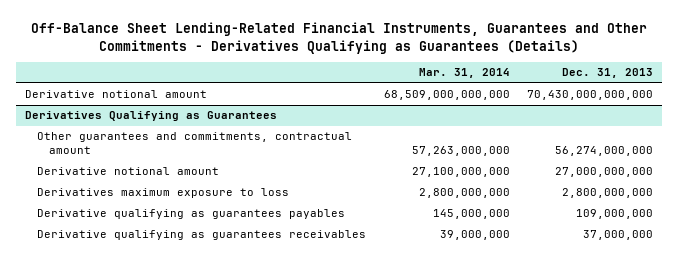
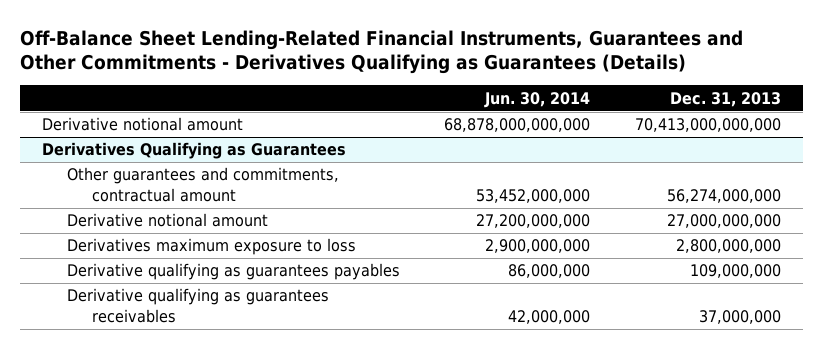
[418,68,510,79] Mar. 31, 2014 -> none
none -> [484,91,591,108] Jun. 30, 2014
[527,90,654,101] 70,430,000,000,000 -> [634,118,781,133] 70,413,000,000,000

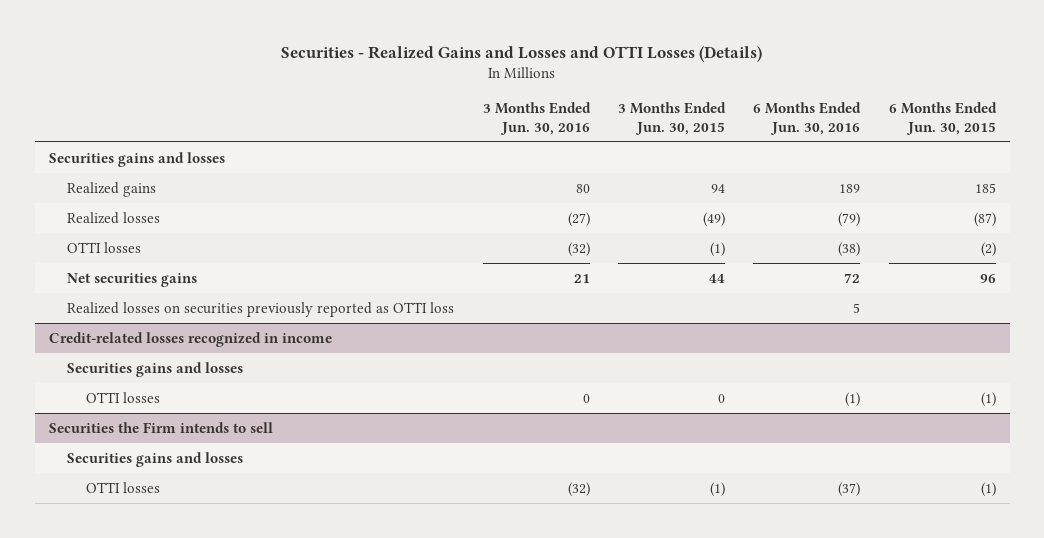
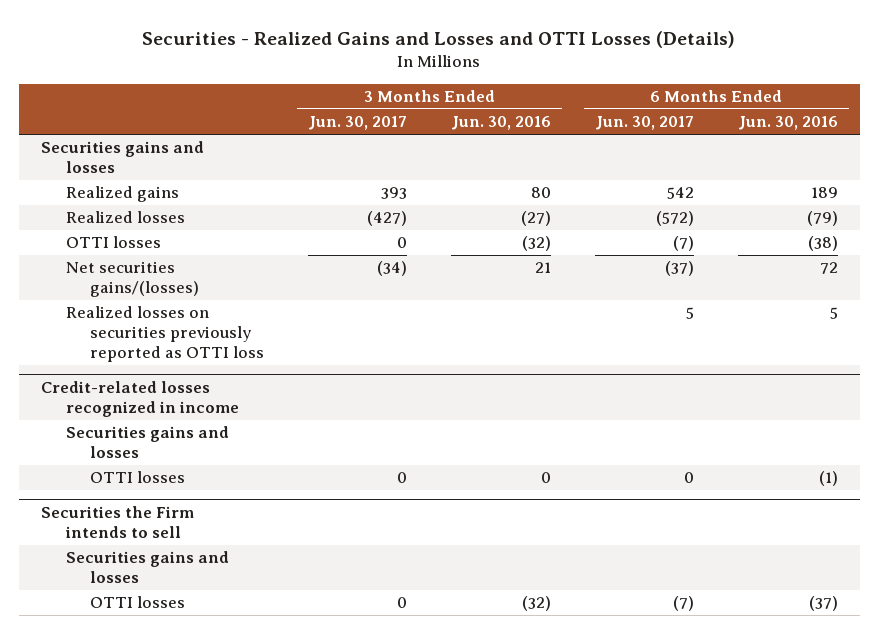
[617,101,726,135] 3 Months Ended Jun. 30, 2015 -> none
[888,101,997,135] 6 Months Ended Jun. 30, 2015 -> none
none -> [308,116,408,131] Jun. 30, 2017
none -> [594,116,694,131] Jun. 30, 2017
[67,272,198,287] Net securities gains -> [65,261,200,298] Net securities gains/(losses)

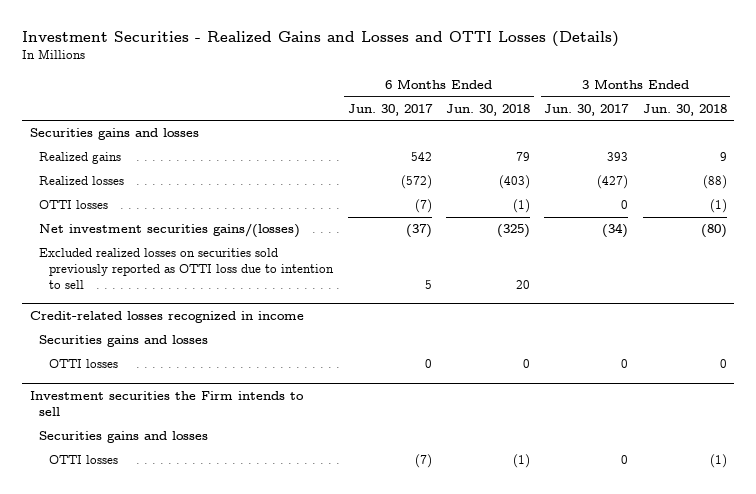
[142,30,736,48] Securities - Realized Gains and Losses and OTTI Losses (Details) -> [22,31,620,48] Investment Securities - Realized Gains and Losses and OTTI Losses (Details)
[451,116,552,131] Jun. 30, 2016 -> none
[737,116,838,131] Jun. 30, 2016 -> none
none -> [445,103,530,116] Jun. 30, 2018
none -> [642,103,727,116] Jun. 30, 2018
[65,261,200,298] Net securities gains/(losses) -> [39,223,301,239] Net investment securities gains/(losses)
[65,306,265,363] Realized losses on securities previously reported as OTTI loss -> [39,248,335,289] Excluded realized losses on securities sold previously reported as OTTI loss due to intention to sell
[41,506,195,539] Securities the Firm intends to sell -> [29,391,304,416] Investment securities the Firm intends to sell

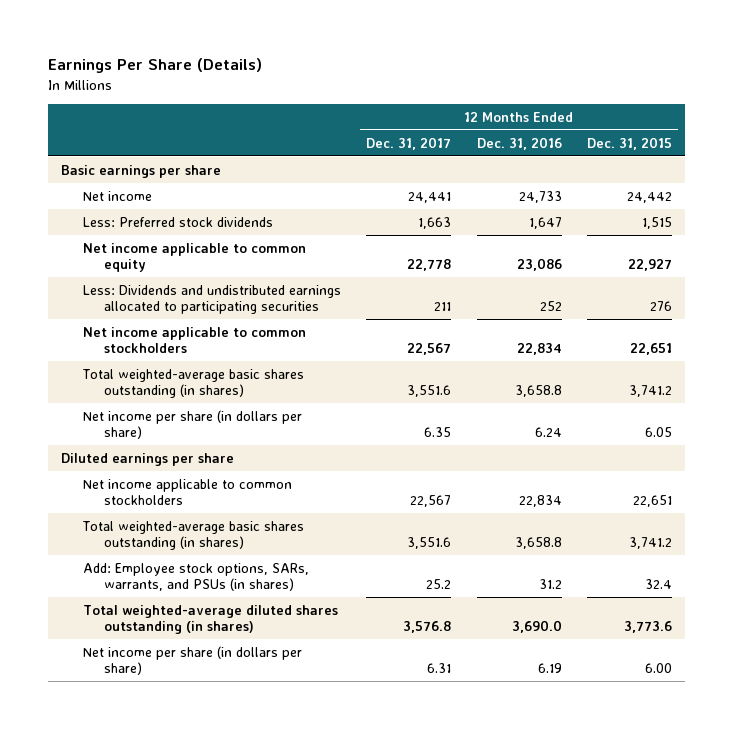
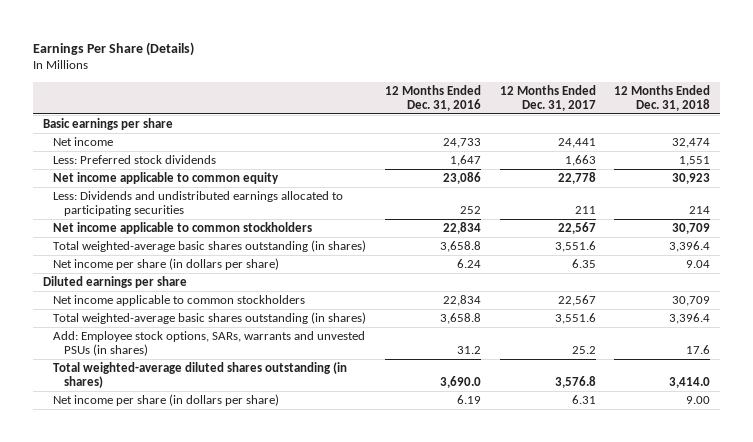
[587,136,673,150] Dec. 31, 2015 -> none
none -> [614,84,711,112] 12 Months Ended Dec. 31, 2018
[82,562,309,592] Add: Employee stock options, SARs, warrants, and PSUs (in shares) -> [53,330,366,357] Add: Employee stock options, SARs, warrants and unvested PSUs (in shares)

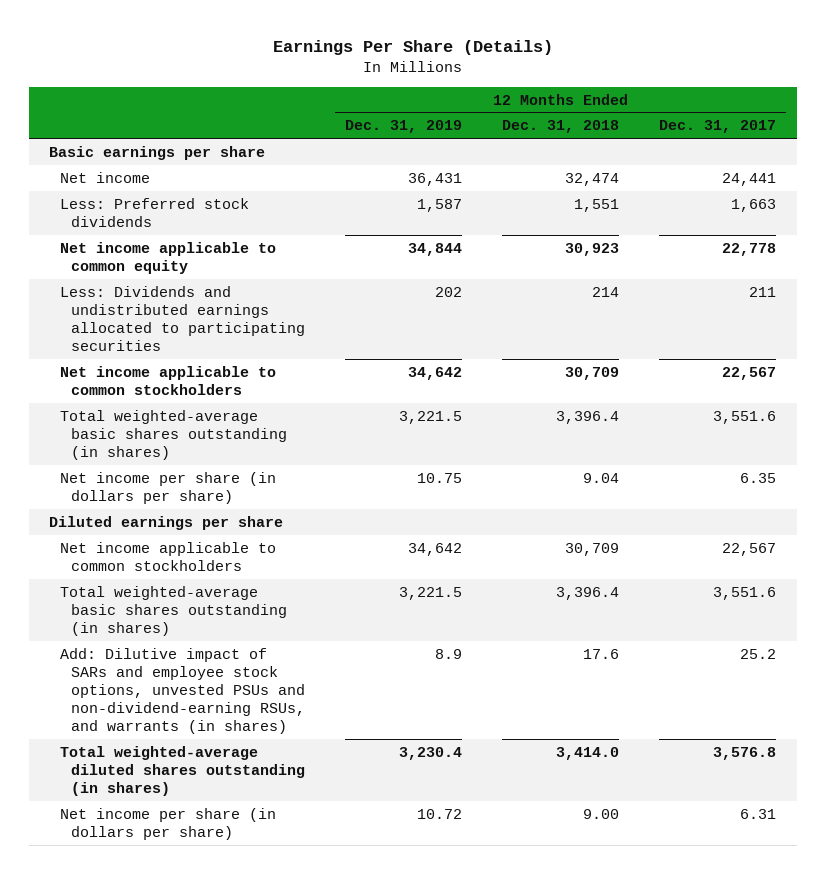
[384,84,481,112] 12 Months Ended Dec. 31, 2016 -> none
none -> [344,120,462,134] Dec. 31, 2019
[53,330,366,357] Add: Employee stock options, SARs, warrants and unvested PSUs (in shares) -> [59,647,305,735] Add: Dilutive impact of SARs and employee stock options, unvested PSUs and non-dividend-earning RSUs, and warrants (in shares)

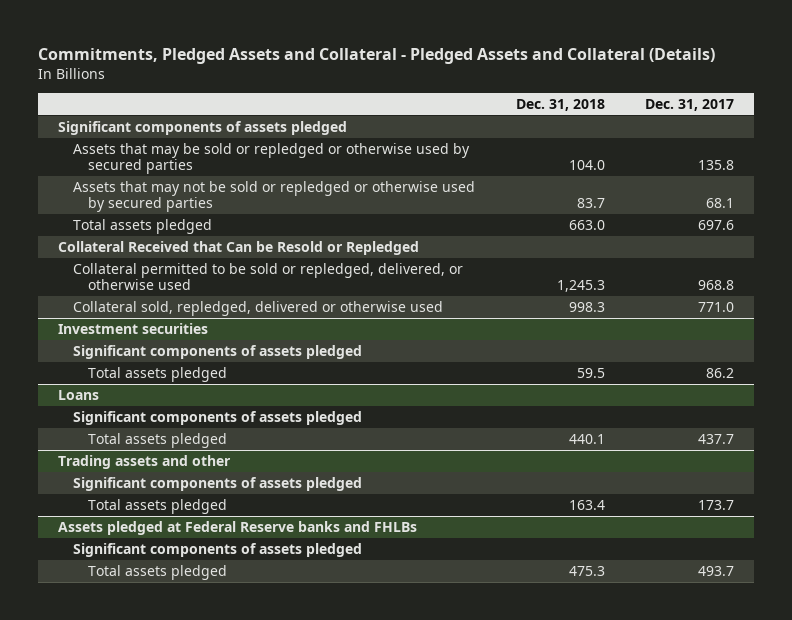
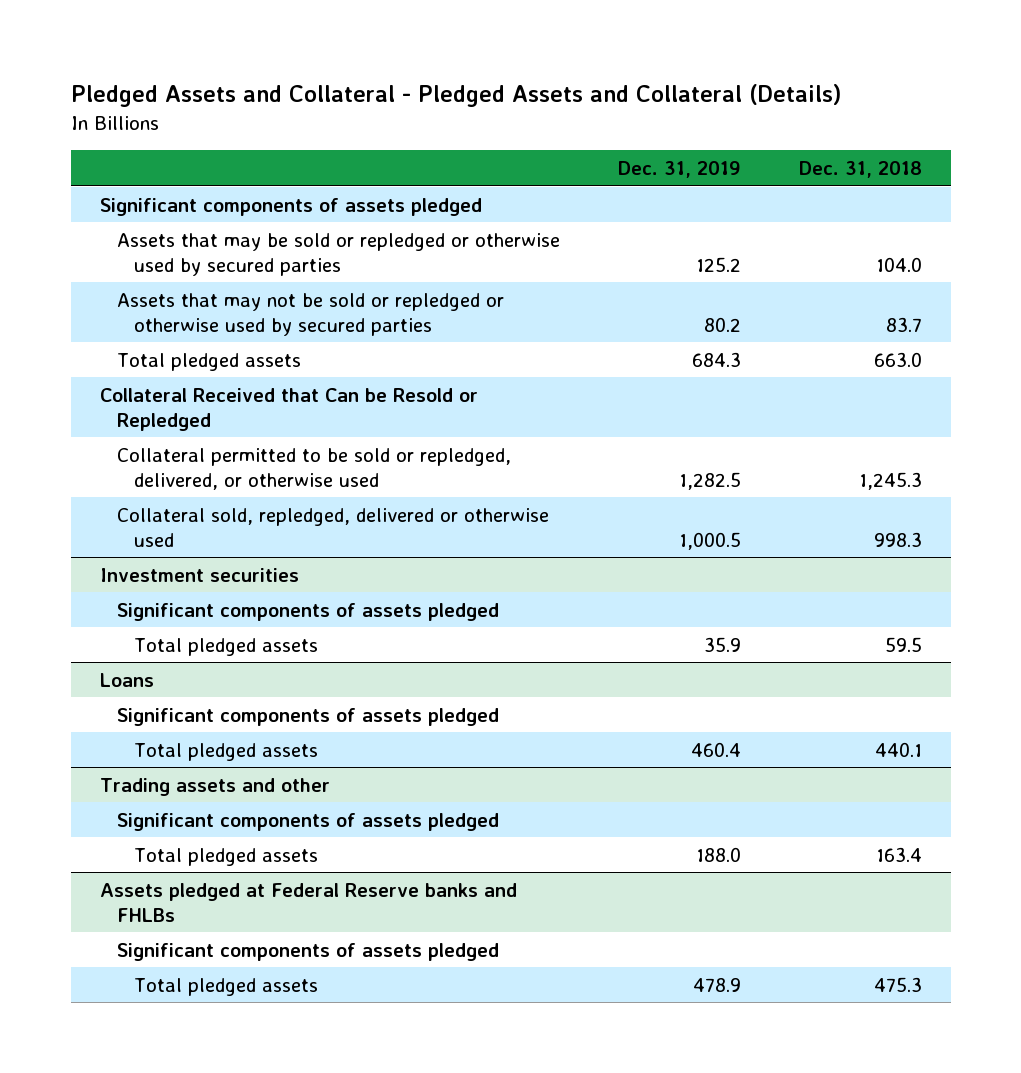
[38,48,716,65] Commitments, Pledged Assets and Collateral - Pledged Assets and Collateral (Details) -> [70,84,841,108] Pledged Assets and Collateral - Pledged Assets and Collateral (Details)
[645,99,735,112] Dec. 31, 2017 -> none
none -> [617,161,741,179] Dec. 31, 2019
[73,218,213,234] Total assets pledged -> [116,352,301,371] Total pledged assets
[88,366,228,382] Total assets pledged -> [133,637,318,656] Total pledged assets
[88,432,228,448] Total assets pledged -> [133,742,318,761] Total pledged assets
[88,498,228,514] Total assets pledged -> [133,847,318,866] Total pledged assets
[88,564,228,580] Total assets pledged -> [133,977,318,996] Total pledged assets

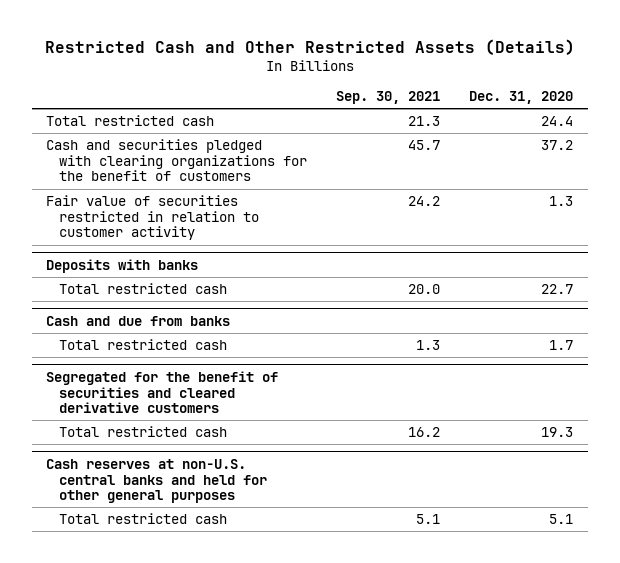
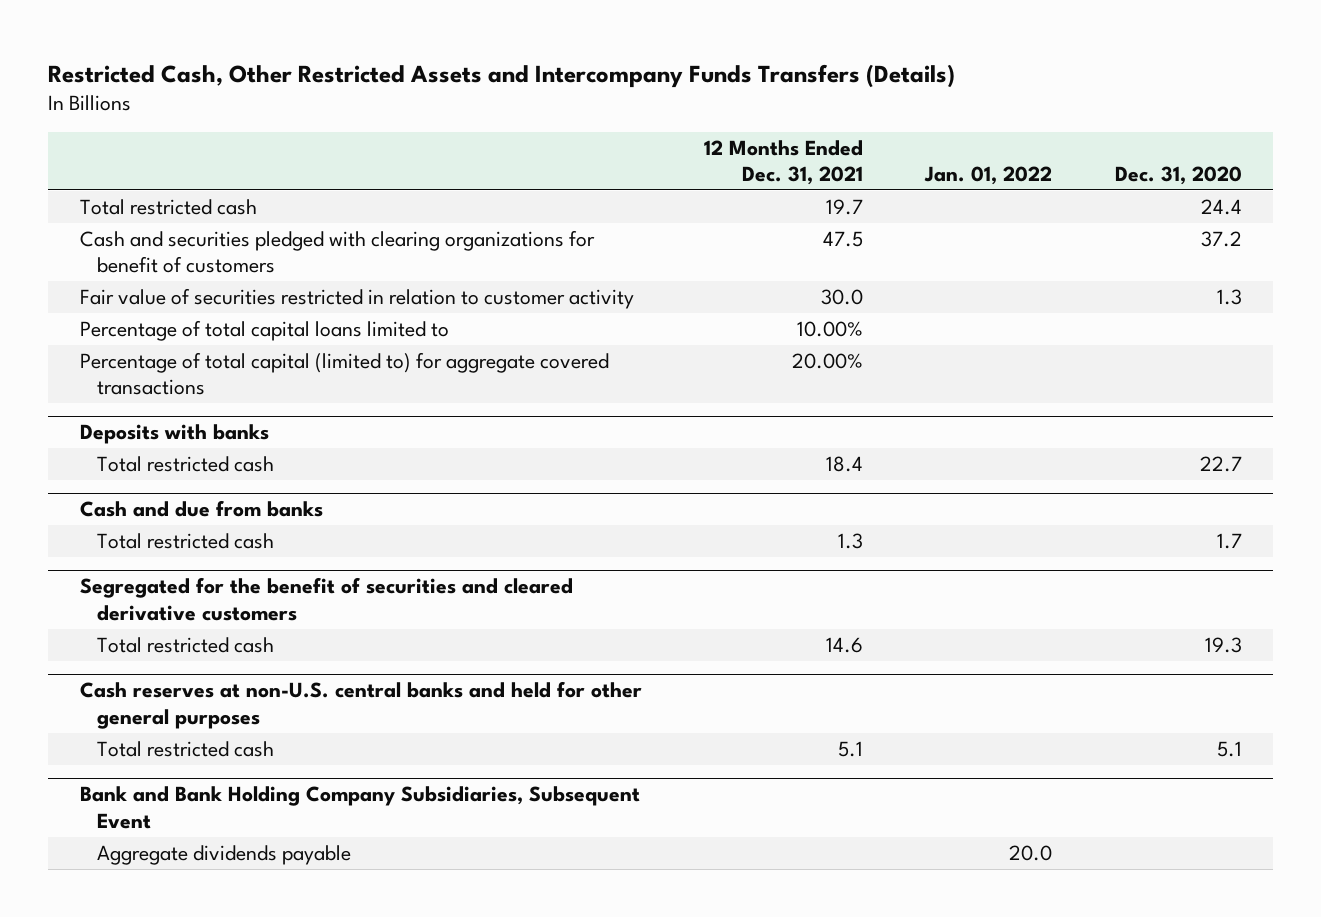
[44,38,575,55] Restricted Cash and Other Restricted Assets (Details) -> [48,63,956,88] Restricted Cash, Other Restricted Assets and Intercompany Funds Transfers (Details)
[336,91,441,105] Sep. 30, 2021 -> none
none -> [703,139,863,186] 12 Months Ended Dec. 31, 2021
none -> [924,166,1053,186] Jan. 01, 2022
[46,138,307,182] Cash and securities pledged with clearing organizations for the benefit of customers -> [79,230,595,274] Cash and securities pledged with clearing organizations for benefit of customers
none -> [79,320,449,342] Percentage of total capital loans limited to
none -> [79,352,609,396] Percentage of total capital (limited to) for aggregate covered transactions
none -> [79,786,640,829] Bank and Bank Holding Company Subsidiaries, Subsequent Event
none -> [96,845,351,866] Aggregate dividends payable

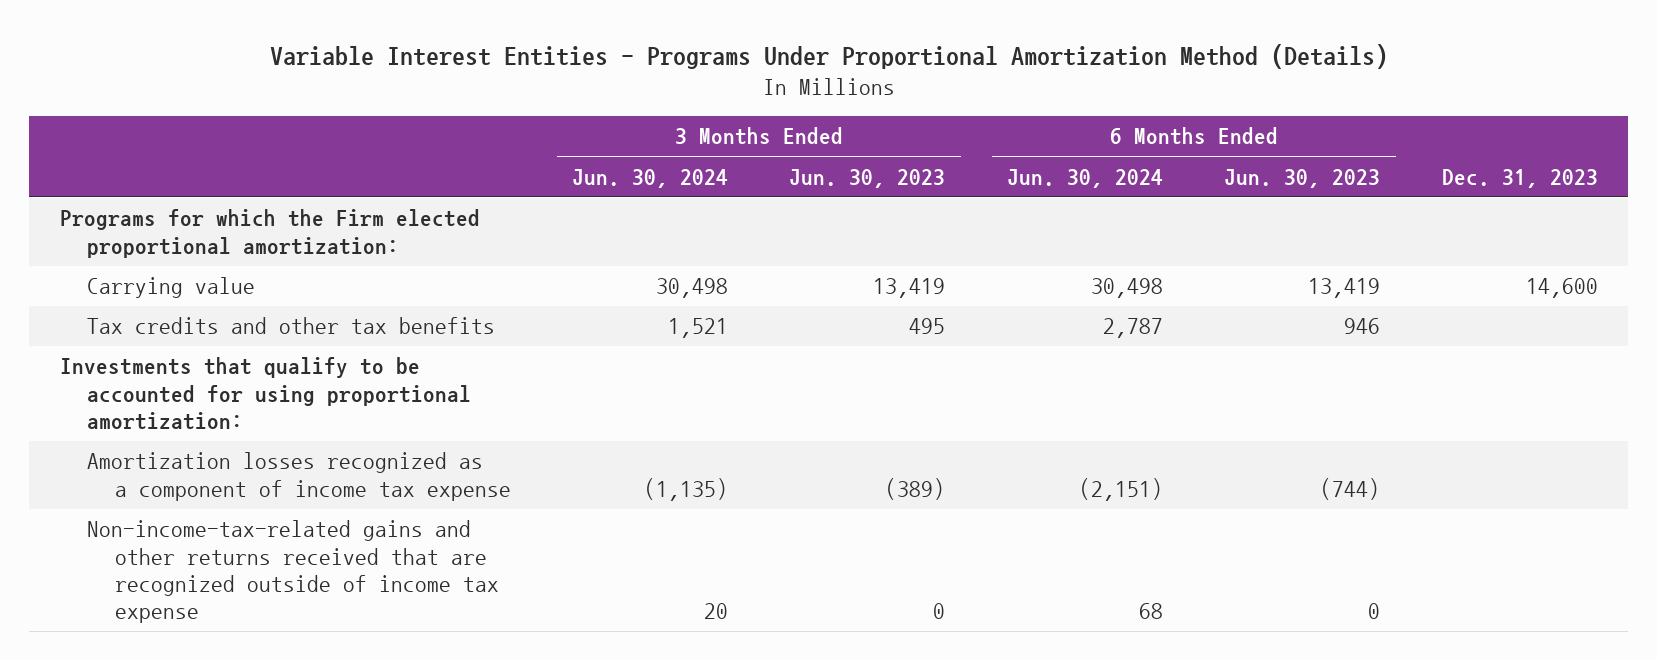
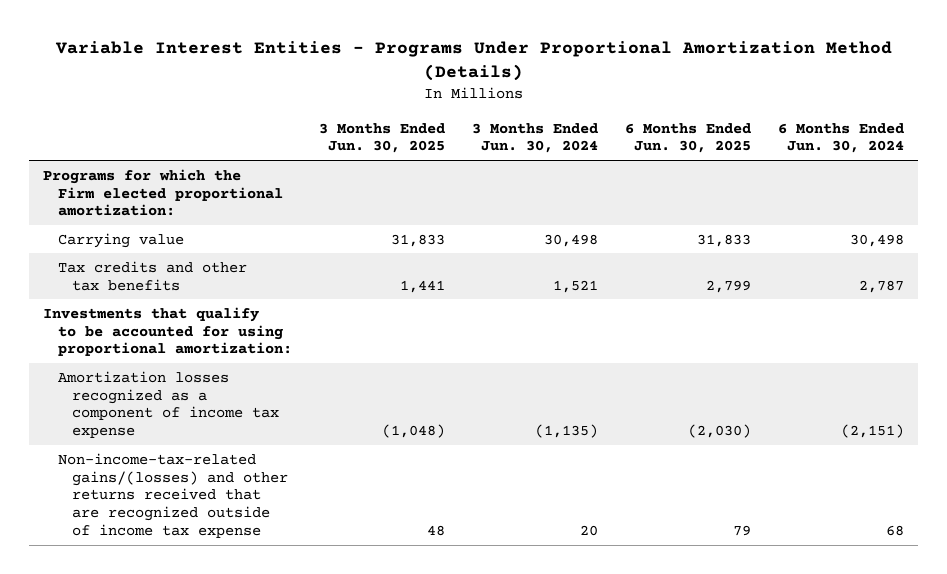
[789,168,946,188] Jun. 30, 2023 -> none
[1224,168,1381,188] Jun. 30, 2023 -> none
[1441,168,1598,188] Dec. 31, 2023 -> none
none -> [318,122,445,154] 3 Months Ended Jun. 30, 2025
none -> [625,122,752,154] 6 Months Ended Jun. 30, 2025
[87,520,499,623] Non-income-tax-related gains and other returns received that are recognized outside of income tax expense -> [57,452,289,539] Non-income-tax-related gains/(losses) and other returns received that are recognized outside of income tax expense

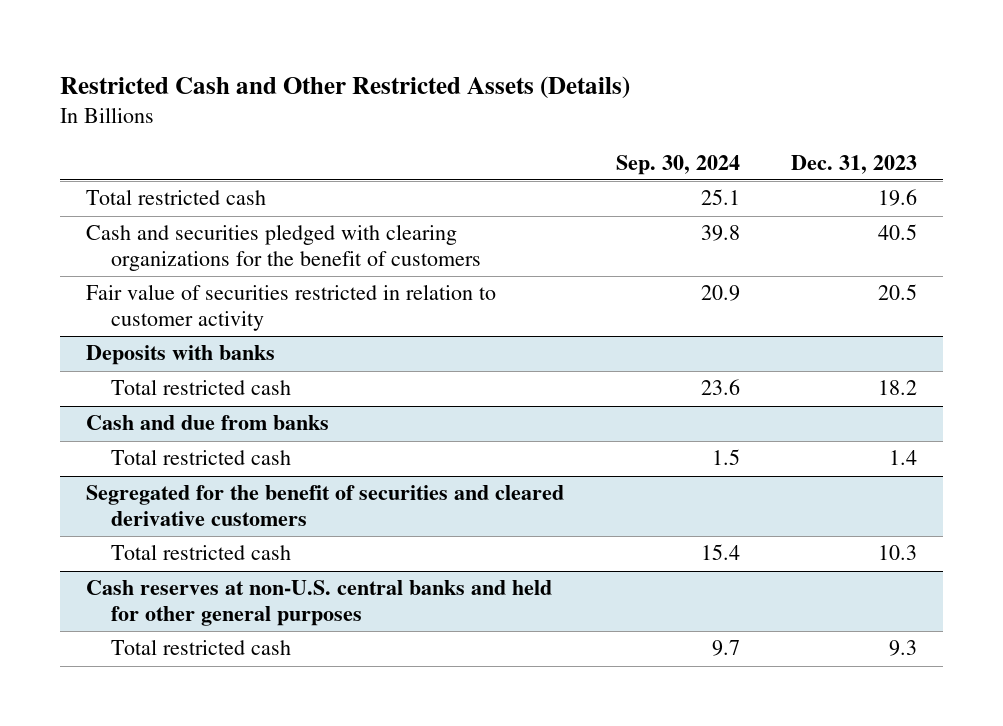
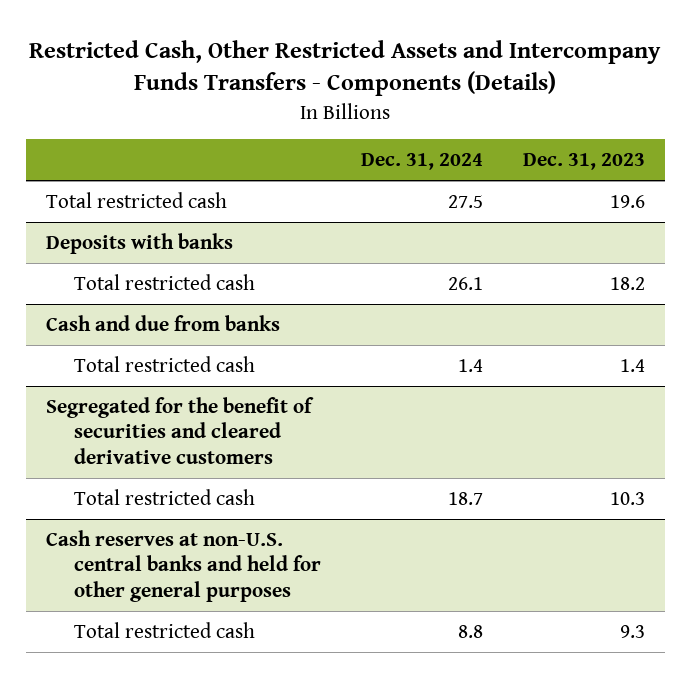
[60,76,631,100] Restricted Cash and Other Restricted Assets (Details) -> [29,39,662,97] Restricted Cash, Other Restricted Assets and Intercompany Funds Transfers - Components (Details)
[615,154,740,175] Sep. 30, 2024 -> none
none -> [360,153,483,171] Dec. 31, 2024
[86,224,482,272] Cash and securities pledged with clearing organizations for the benefit of customers -> none
[86,284,497,332] Fair value of securities restricted in relation to customer activity -> none

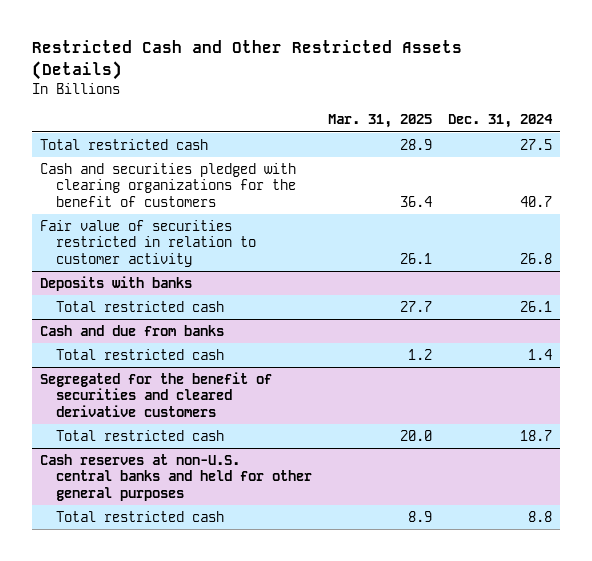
[29,39,662,97] Restricted Cash, Other Restricted Assets and Intercompany Funds Transfers - Components (Details) -> [31,40,462,81] Restricted Cash and Other Restricted Assets (Details)
[523,153,646,171] Dec. 31, 2023 -> none
none -> [327,114,432,129] Mar. 31, 2025
none -> [39,162,296,208] Cash and securities pledged with clearing organizations for the benefit of customers
none -> [39,219,256,268] Fair value of securities restricted in relation to customer activity

